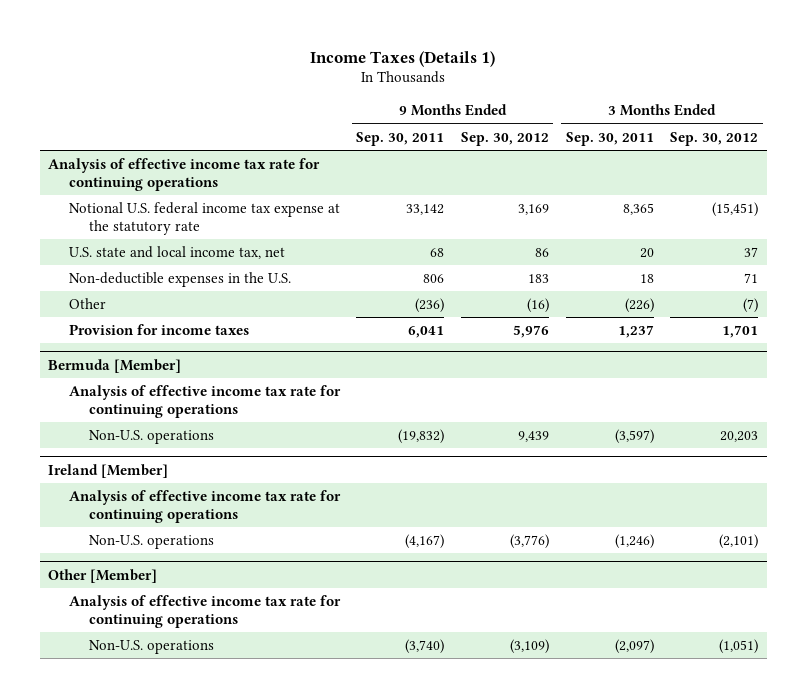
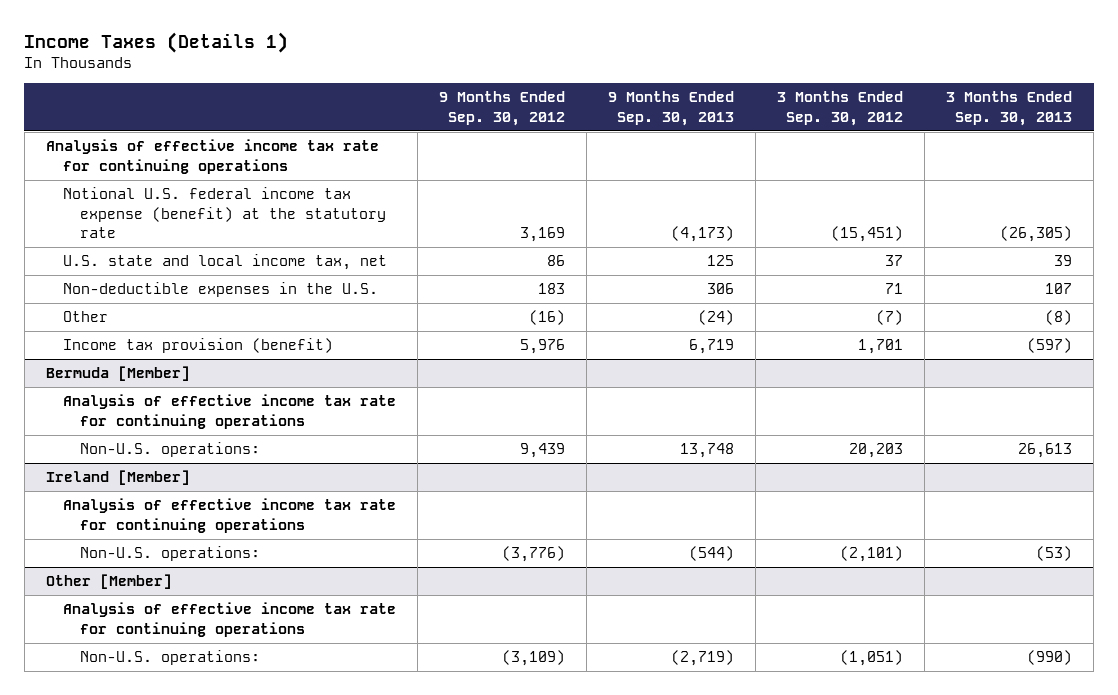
[356,131,445,146] Sep. 30, 2011 -> none
[565,131,654,146] Sep. 30, 2011 -> none
none -> [608,91,735,126] 9 Months Ended Sep. 30, 2013
none -> [946,91,1073,126] 3 Months Ended Sep. 30, 2013
[68,201,340,235] Notional U.S. federal income tax expense at the statutory rate -> [63,187,387,239] Notional U.S. federal income tax expense (benefit) at the statutory rate
[68,323,249,335] Provision for income taxes -> [63,338,334,354] Income tax provision (benefit)
[89,429,215,444] Non-U.S. operations -> [80,442,261,458] Non-U.S. operations:
[89,534,215,549] Non-U.S. operations -> [80,546,261,562] Non-U.S. operations:
[89,639,215,654] Non-U.S. operations -> [80,650,261,666] Non-U.S. operations:

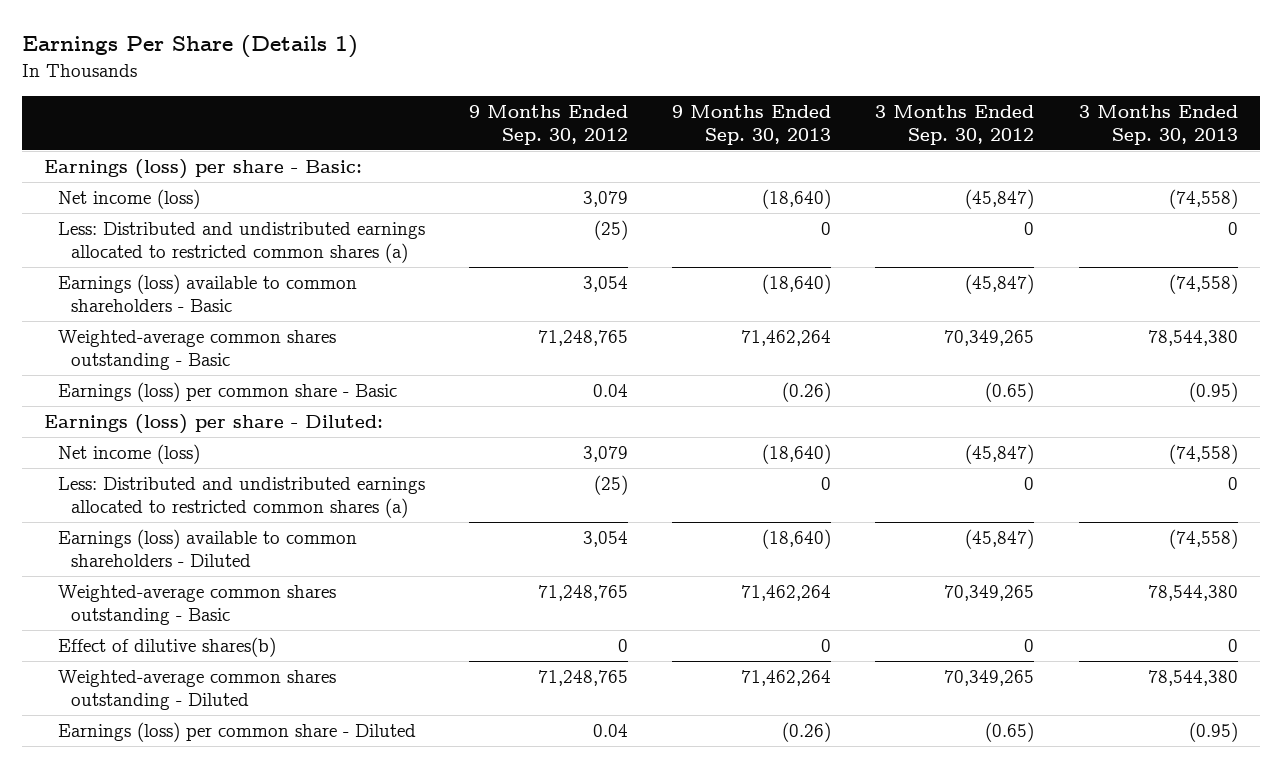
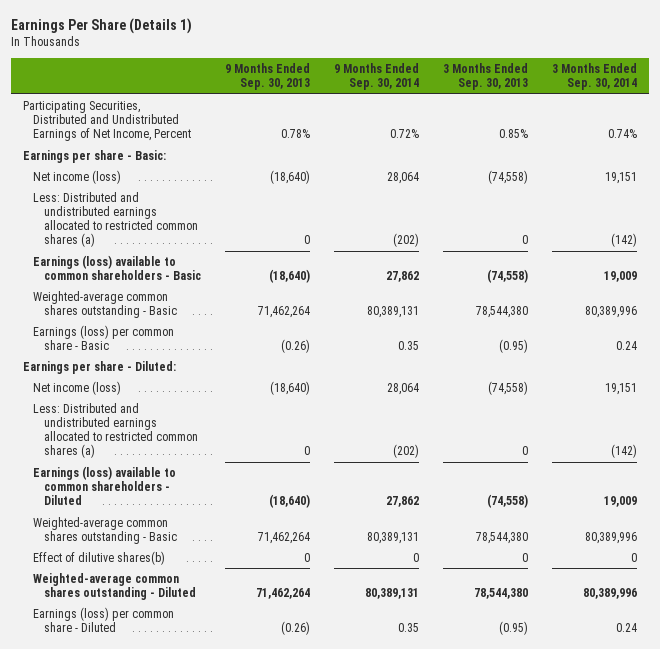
[468,104,628,145] 9 Months Ended Sep. 30, 2012 -> none
[875,104,1035,145] 3 Months Ended Sep. 30, 2012 -> none
none -> [333,63,419,91] 9 Months Ended Sep. 30, 2014
none -> [552,63,638,91] 3 Months Ended Sep. 30, 2014
none -> [22,100,192,142] Participating Securities, Distributed and Undistributed Earnings of Net Income, Percent
[43,158,362,179] Earnings (loss) per share - Basic: -> [22,149,166,163] Earnings per share - Basic:
[43,413,383,434] Earnings (loss) per share - Diluted: -> [22,360,176,374] Earnings per share - Diluted:

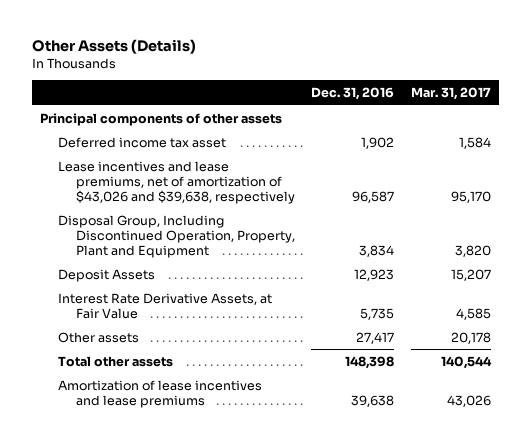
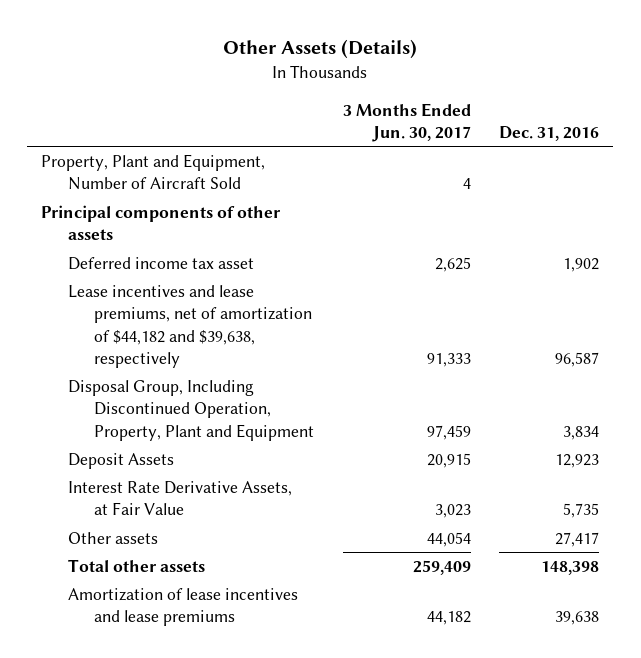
[410,87,491,101] Mar. 31, 2017 -> none
none -> [342,102,471,142] 3 Months Ended Jun. 30, 2017
none -> [41,153,266,191] Property, Plant and Equipment, Number of Aircraft Sold
[58,160,296,204] Lease incentives and lease premiums, net of amortization of $43,026 and $39,638, respectively -> [67,284,313,368] Lease incentives and lease premiums, net of amortization of $44,182 and $39,638, respectively

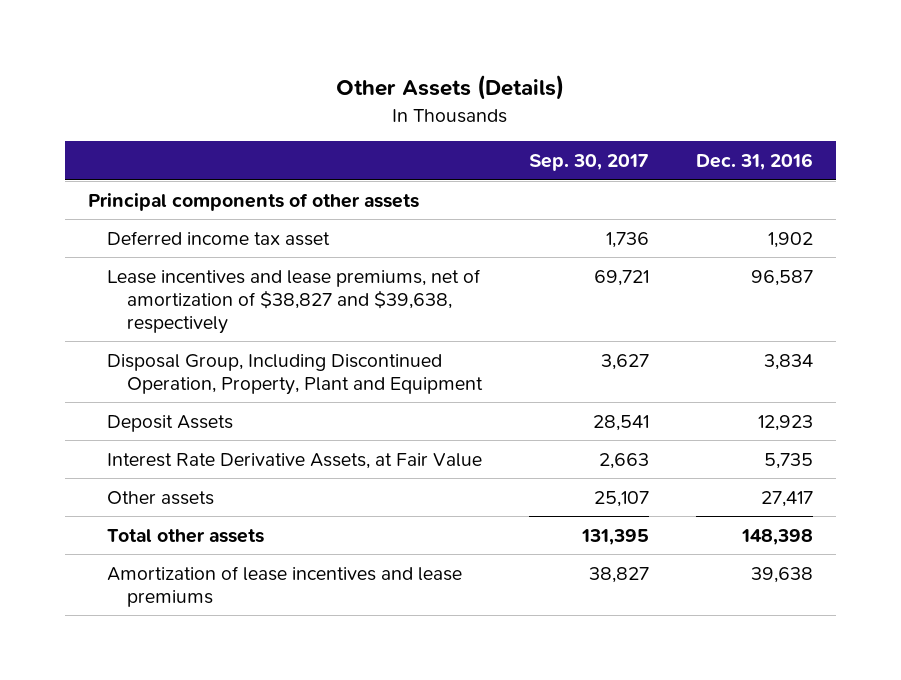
[342,102,471,142] 3 Months Ended Jun. 30, 2017 -> none
none -> [528,154,649,172] Sep. 30, 2017
[41,153,266,191] Property, Plant and Equipment, Number of Aircraft Sold -> none
[67,284,313,368] Lease incentives and lease premiums, net of amortization of $44,182 and $39,638, respectively -> [107,268,482,334] Lease incentives and lease premiums, net of amortization of $38,827 and $39,638, respectively

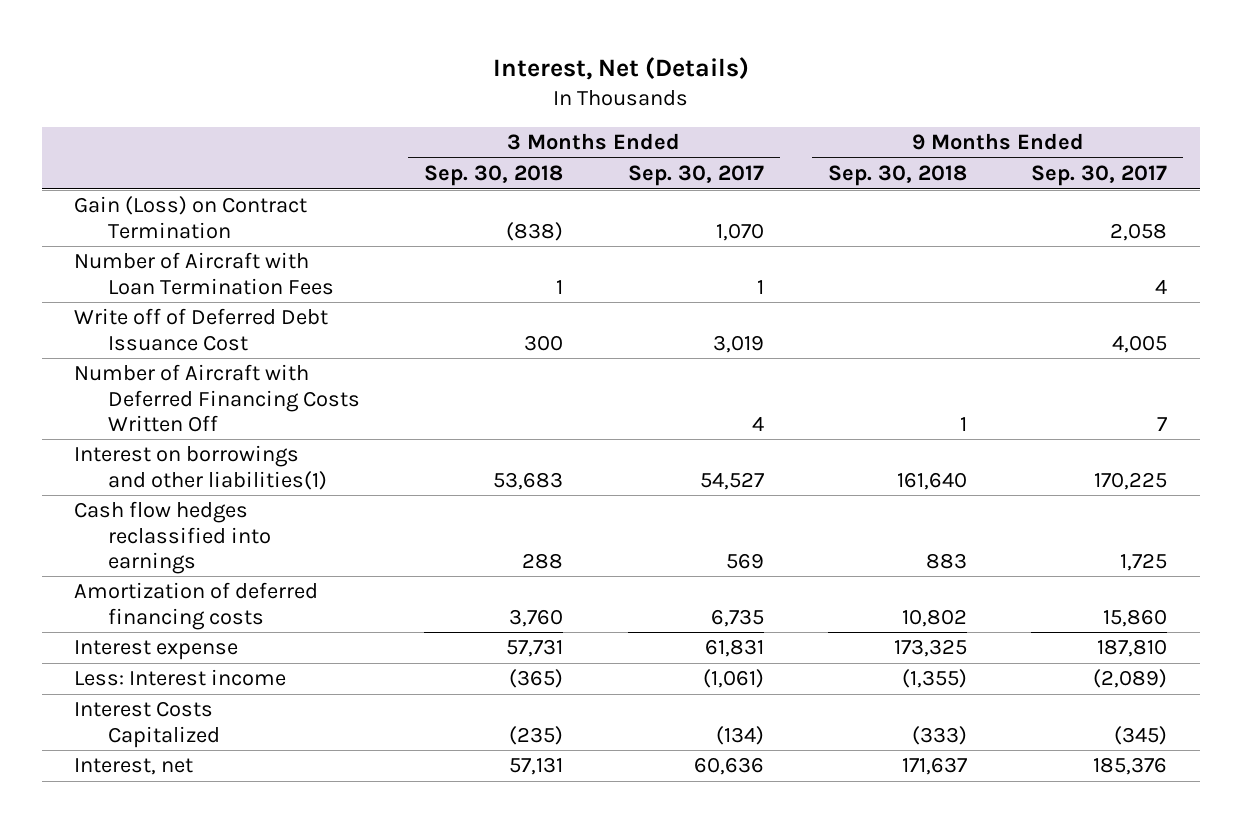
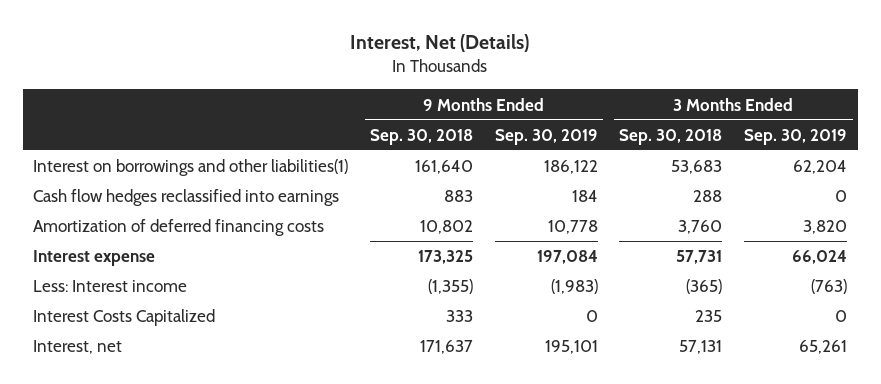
[627,165,764,187] Sep. 30, 2017 -> none
[1031,165,1168,187] Sep. 30, 2017 -> none
none -> [494,128,598,145] Sep. 30, 2019
none -> [744,128,848,145] Sep. 30, 2019
[74,196,308,239] Gain (Loss) on Contract Termination -> none
[74,252,334,295] Number of Aircraft with Loan Termination Fees -> none
[74,308,329,351] Write off of Deferred Debt Issuance Cost -> none
[74,364,360,432] Number of Aircraft with Deferred Financing Costs Written Off -> none
[509,725,564,745] (235) -> [695,310,723,323] 235
[911,725,967,745] (333) -> [446,310,474,323] 333

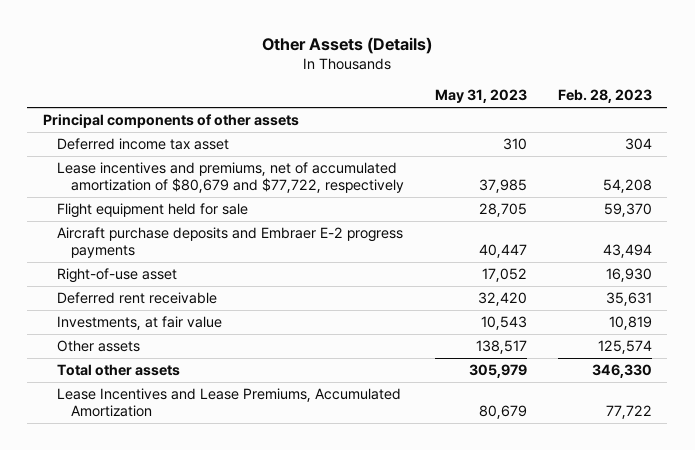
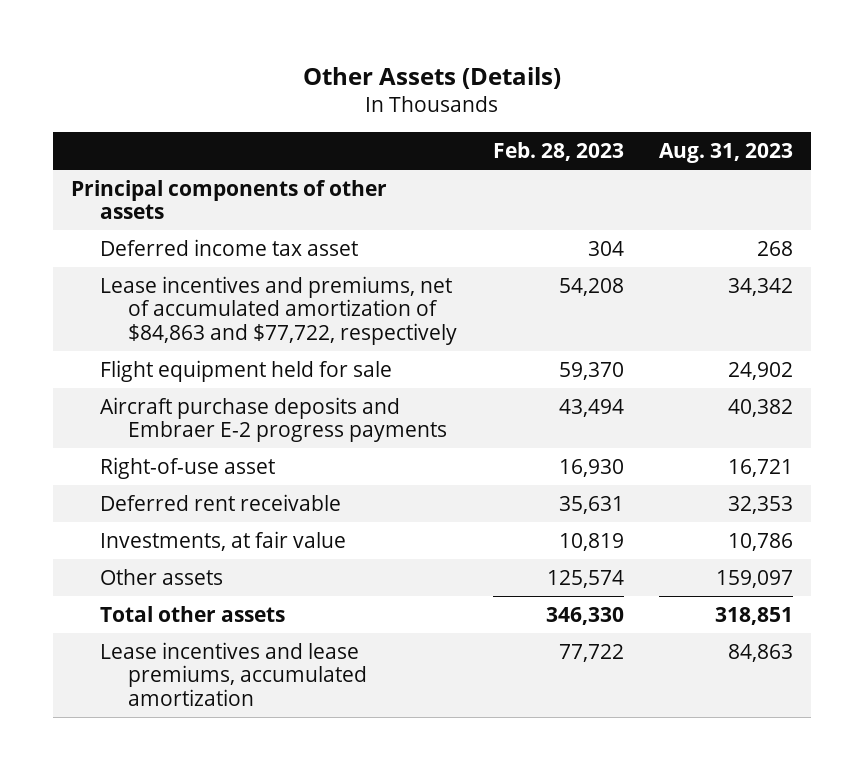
[435,89,528,104] May 31, 2023 -> none
none -> [659,143,794,164] Aug. 31, 2023
[57,161,405,193] Lease incentives and premiums, net of accumulated amortization of $80,679 and $77,722, respectively -> [99,275,458,345] Lease incentives and premiums, net of accumulated amortization of $84,863 and $77,722, respectively
[57,387,402,417] Lease Incentives and Lease Premiums, Accumulated Amortization -> [99,641,368,706] Lease incentives and lease premiums, accumulated amortization

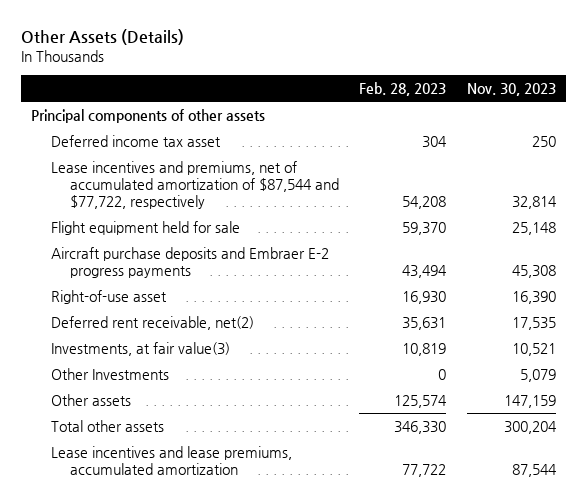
[659,143,794,164] Aug. 31, 2023 -> none
none -> [467,82,557,96] Nov. 30, 2023
[99,275,458,345] Lease incentives and premiums, net of accumulated amortization of $84,863 and $77,722, respectively -> [50,161,339,210] Lease incentives and premiums, net of accumulated amortization of $87,544 and $77,722, respectively
[99,493,341,511] Deferred rent receivable -> [50,316,254,331] Deferred rent receivable, net(2)
[99,530,346,551] Investments, at fair value -> [50,342,230,357] Investments, at fair value(3)
none -> [50,368,169,381] Other Investments

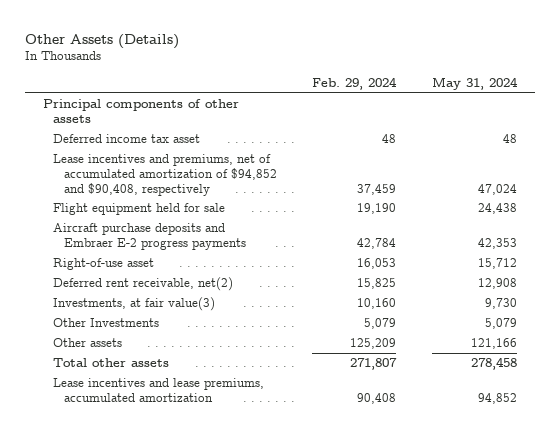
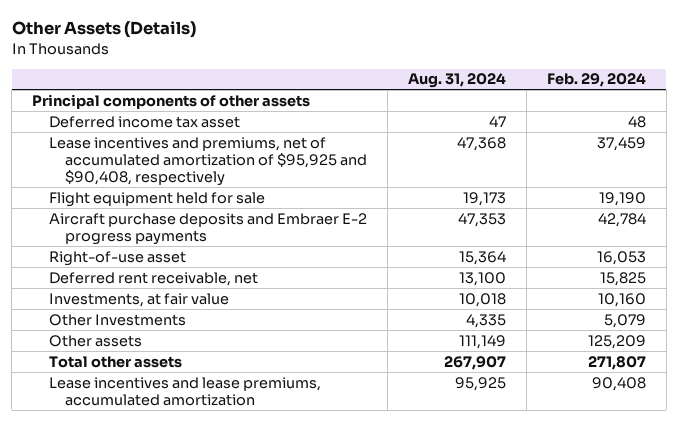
[432,76,519,90] May 31, 2024 -> none
none -> [407,73,506,89] Aug. 31, 2024
[53,154,277,196] Lease incentives and premiums, net of accumulated amortization of $94,852 and $90,408, respectively -> [48,136,368,187] Lease incentives and premiums, net of accumulated amortization of $95,925 and $90,408, respectively
[53,277,234,292] Deferred rent receivable, net(2) -> [48,271,258,286] Deferred rent receivable, net
[53,297,216,312] Investments, at fair value(3) -> [48,292,229,307] Investments, at fair value

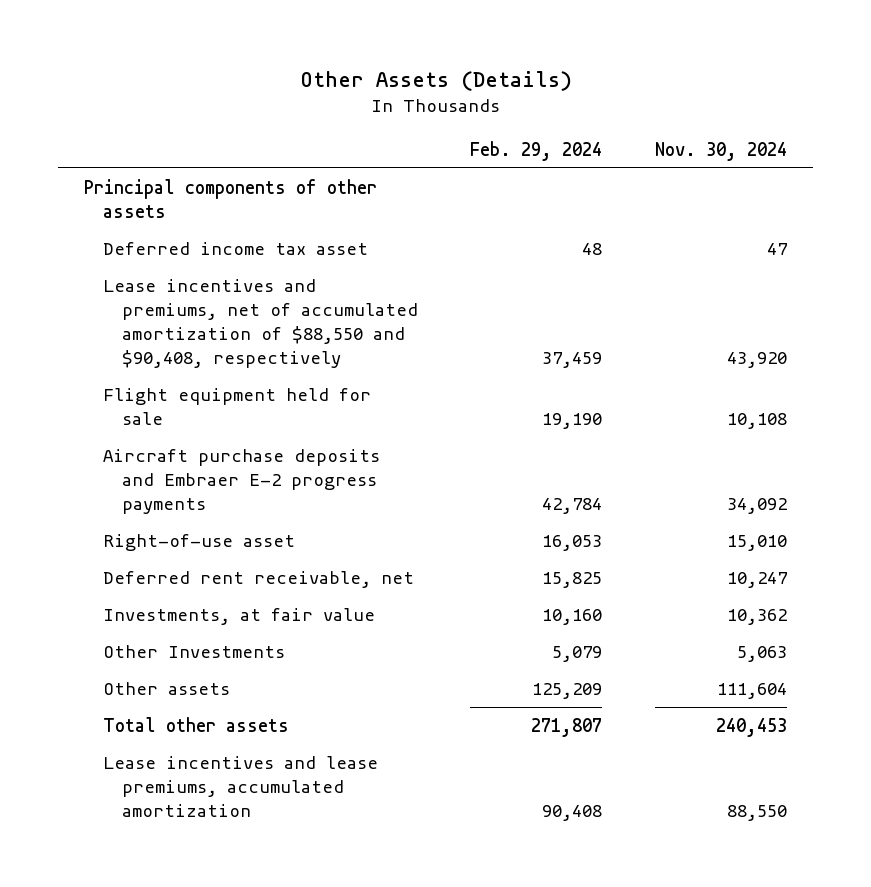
[407,73,506,89] Aug. 31, 2024 -> none
none -> [654,141,787,161] Nov. 30, 2024
[48,136,368,187] Lease incentives and premiums, net of accumulated amortization of $95,925 and $90,408, respectively -> [103,278,418,368] Lease incentives and premiums, net of accumulated amortization of $88,550 and $90,408, respectively

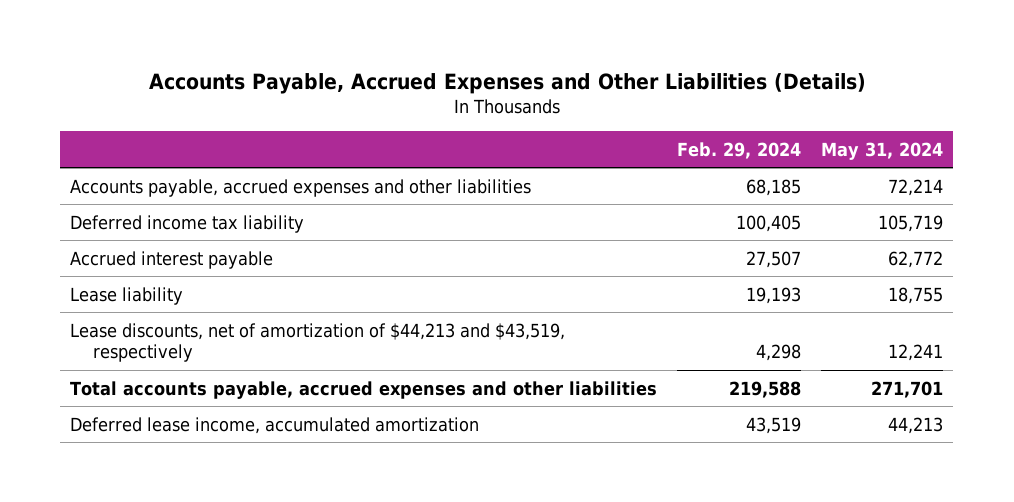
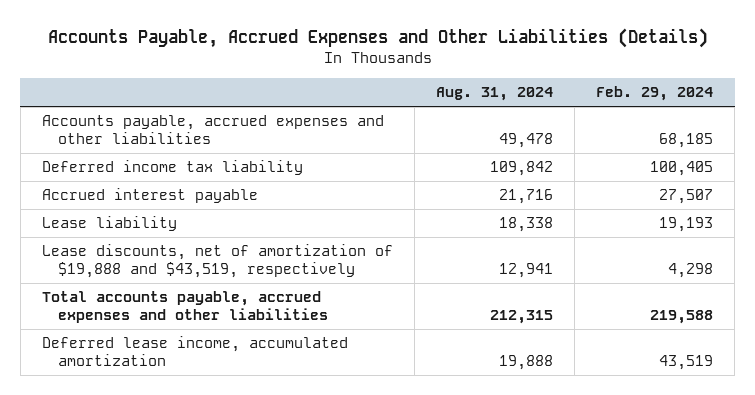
[821,141,944,160] May 31, 2024 -> none
none -> [436,87,554,102] Aug. 31, 2024
[70,322,566,363] Lease discounts, net of amortization of $44,213 and $43,519, respectively -> [41,244,393,278] Lease discounts, net of amortization of $19,888 and $43,519, respectively

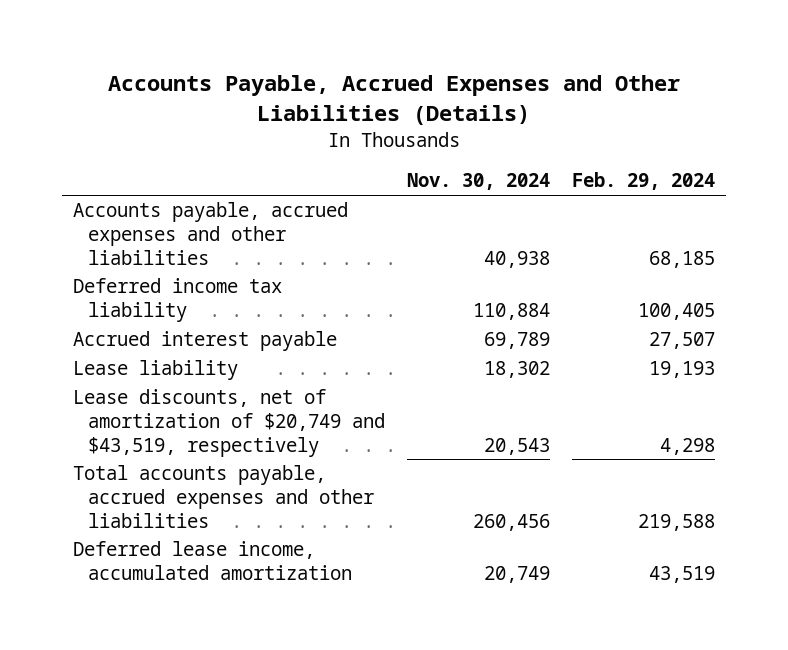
[436,87,554,102] Aug. 31, 2024 -> none
none -> [407,173,551,191] Nov. 30, 2024
[41,244,393,278] Lease discounts, net of amortization of $19,888 and $43,519, respectively -> [72,389,385,457] Lease discounts, net of amortization of $20,749 and $43,519, respectively

